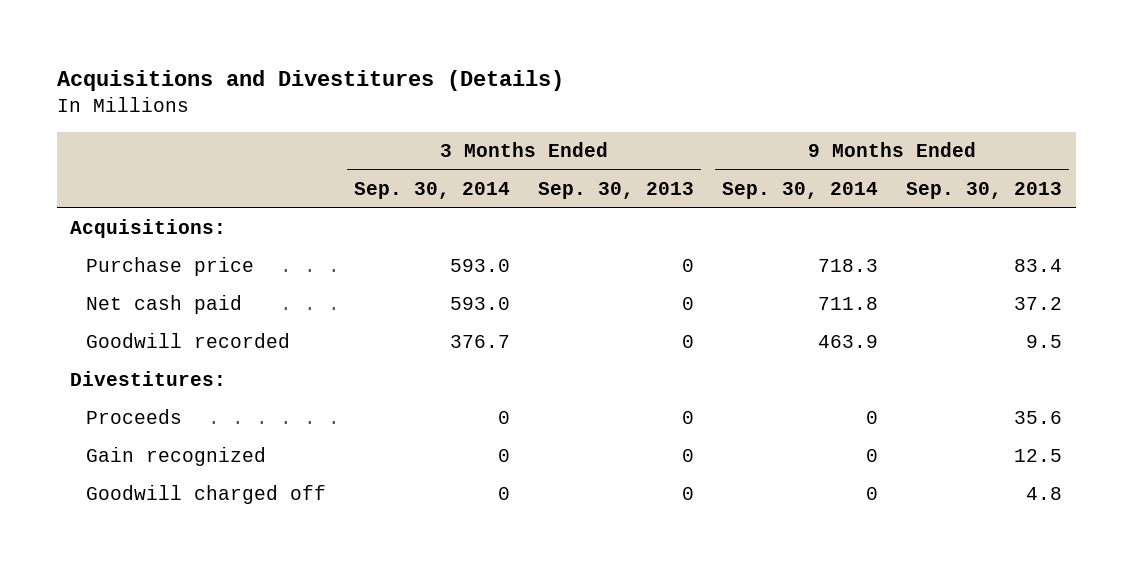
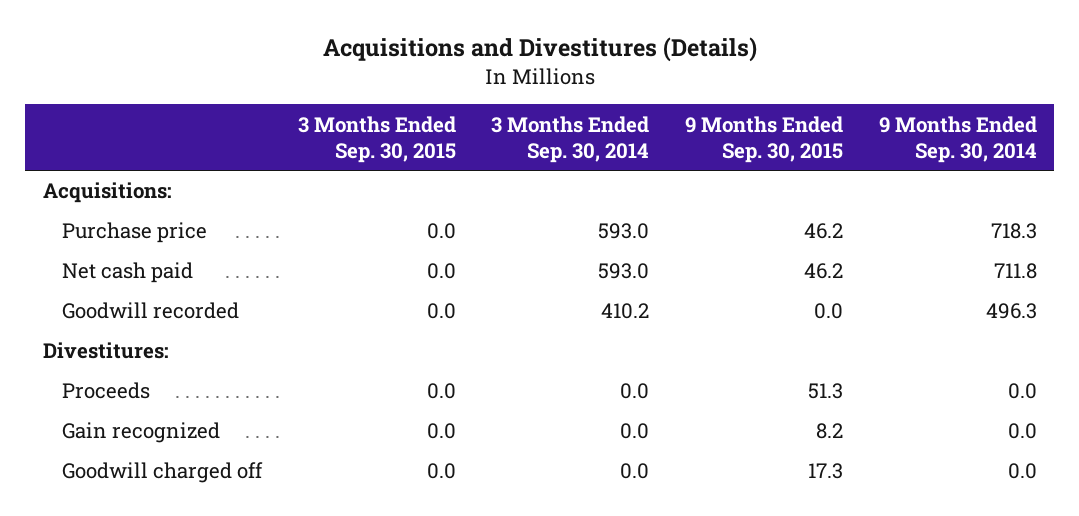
[538,181,695,199] Sep. 30, 2013 -> none
[905,181,1062,199] Sep. 30, 2013 -> none
none -> [297,115,456,163] 3 Months Ended Sep. 30, 2015
none -> [684,115,843,163] 9 Months Ended Sep. 30, 2015
[450,335,511,349] 376.7 -> [601,303,650,320] 410.2
[817,335,878,349] 463.9 -> [985,303,1037,320] 496.3
[498,411,511,425] 0 -> [620,383,650,400] 0.0
[865,411,878,425] 0 -> [1007,383,1037,400] 0.0
[498,449,511,463] 0 -> [620,423,650,440] 0.0
[865,449,878,463] 0 -> [1007,423,1037,440] 0.0
[498,487,511,501] 0 -> [620,463,650,480] 0.0
[865,487,878,501] 0 -> [1007,463,1037,480] 0.0

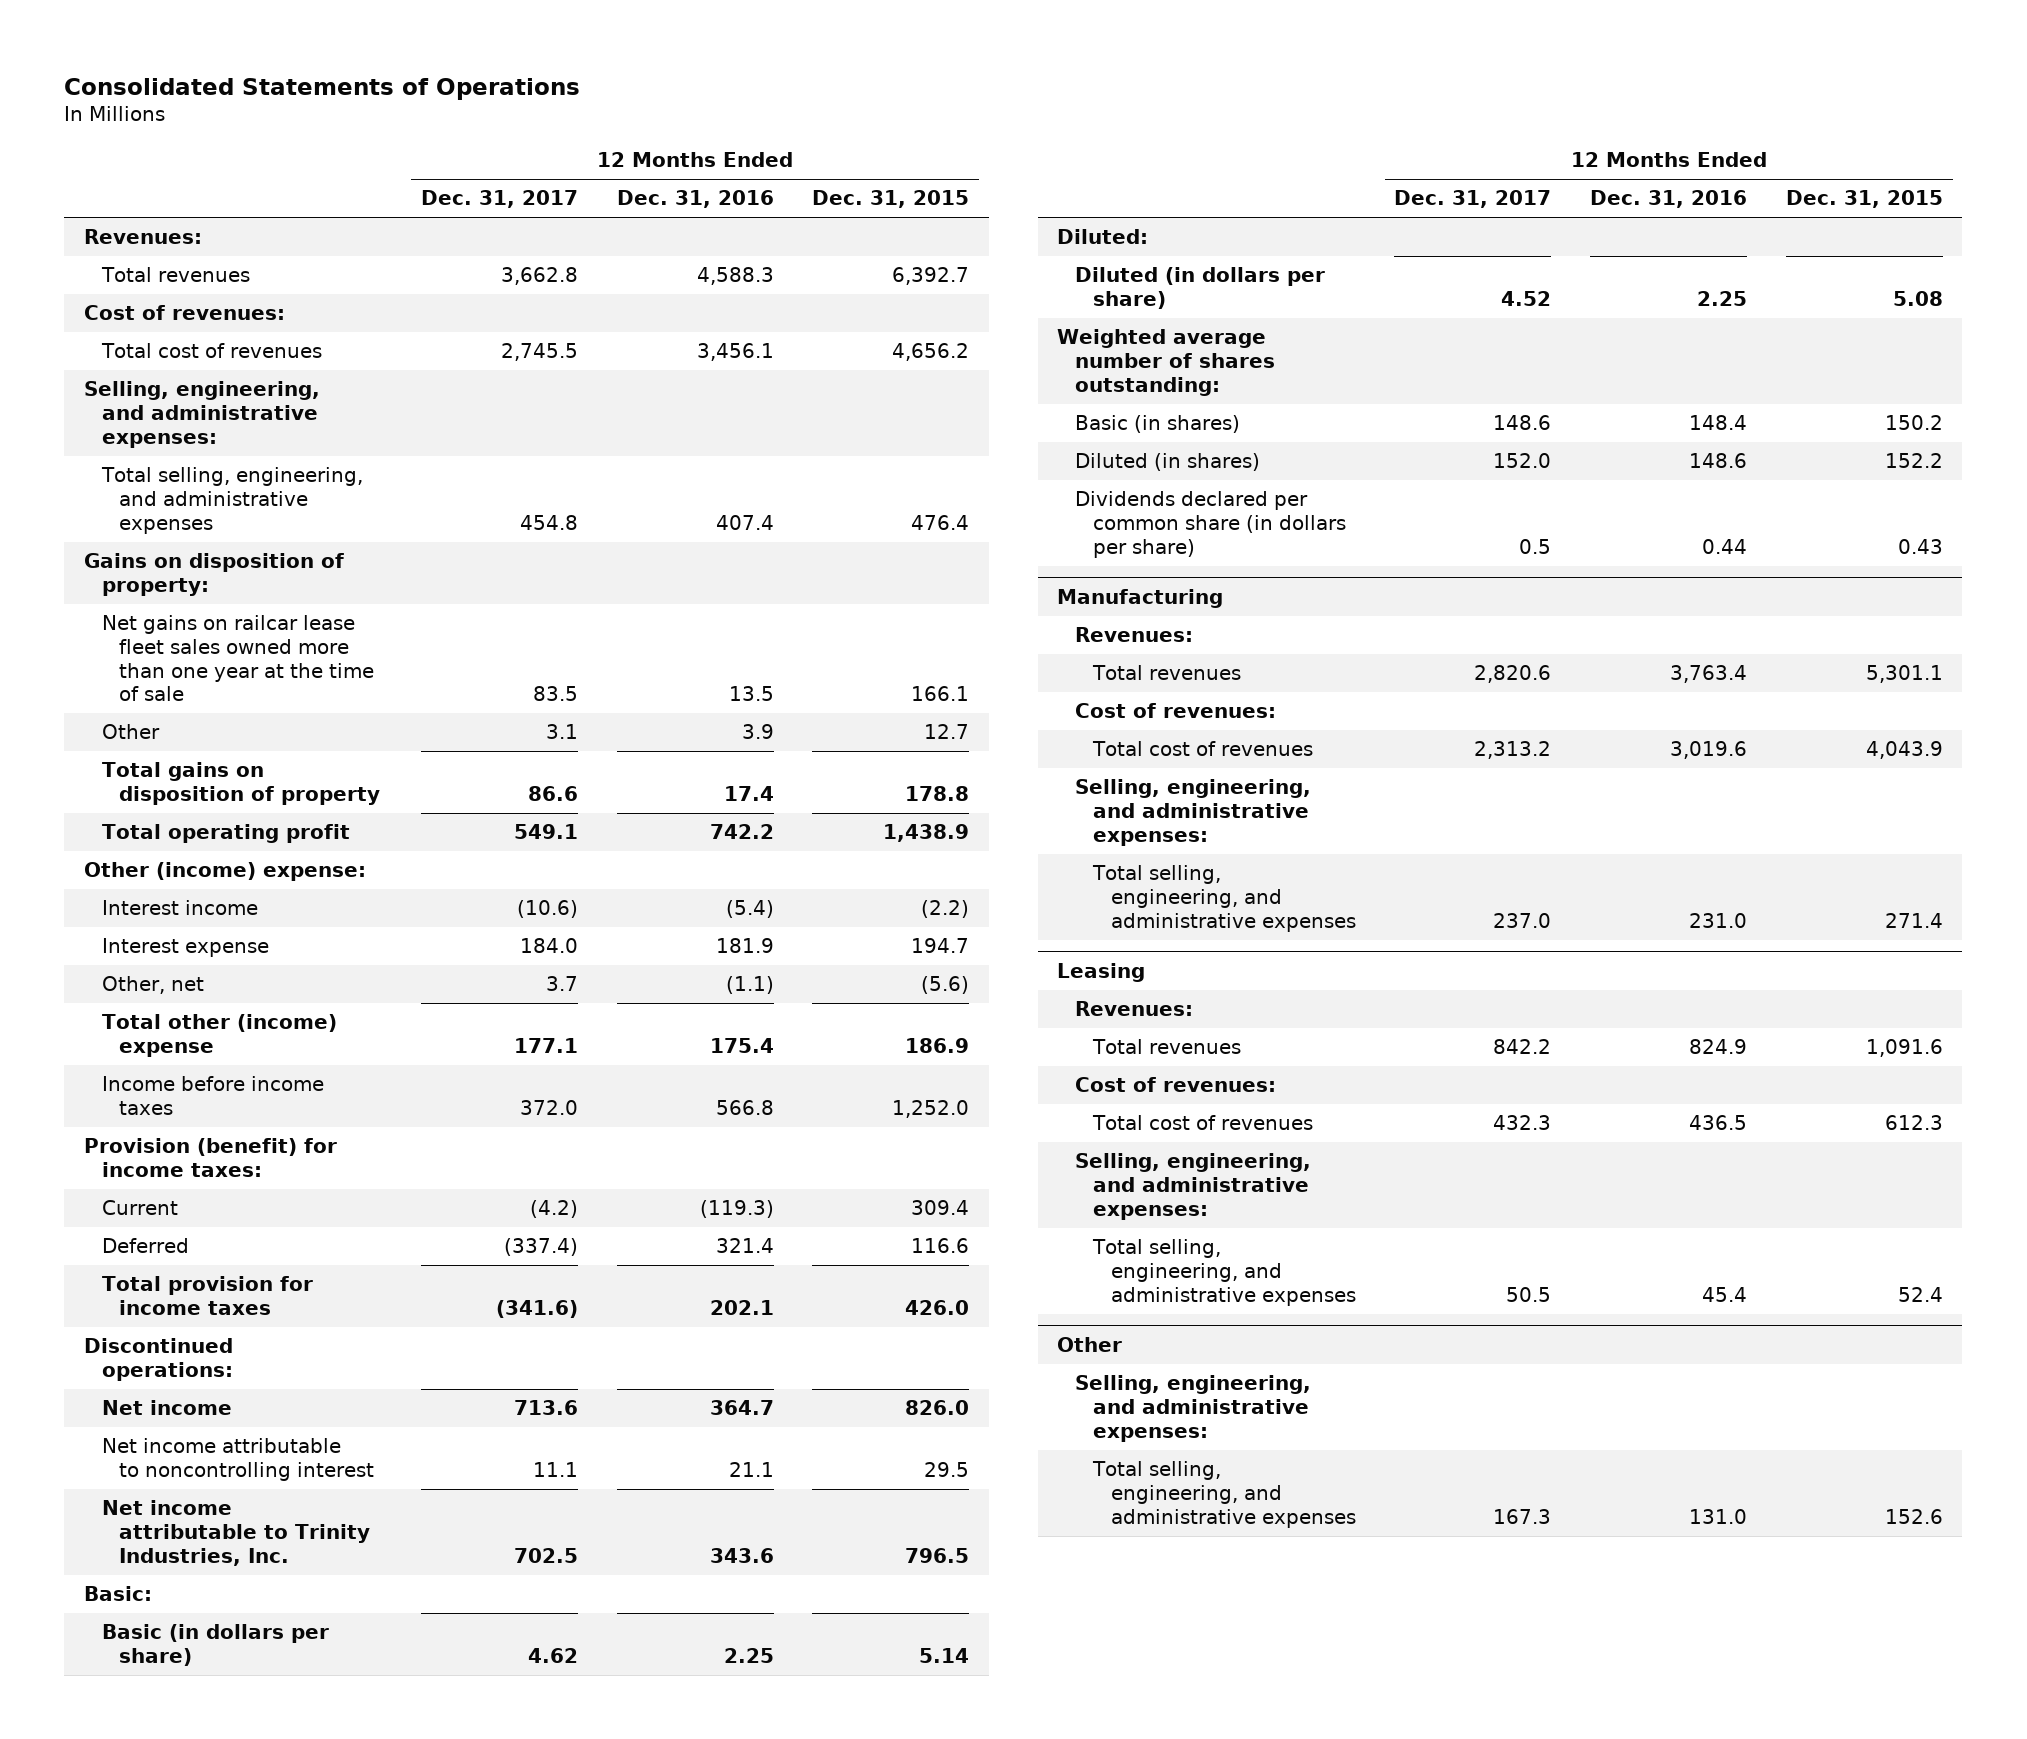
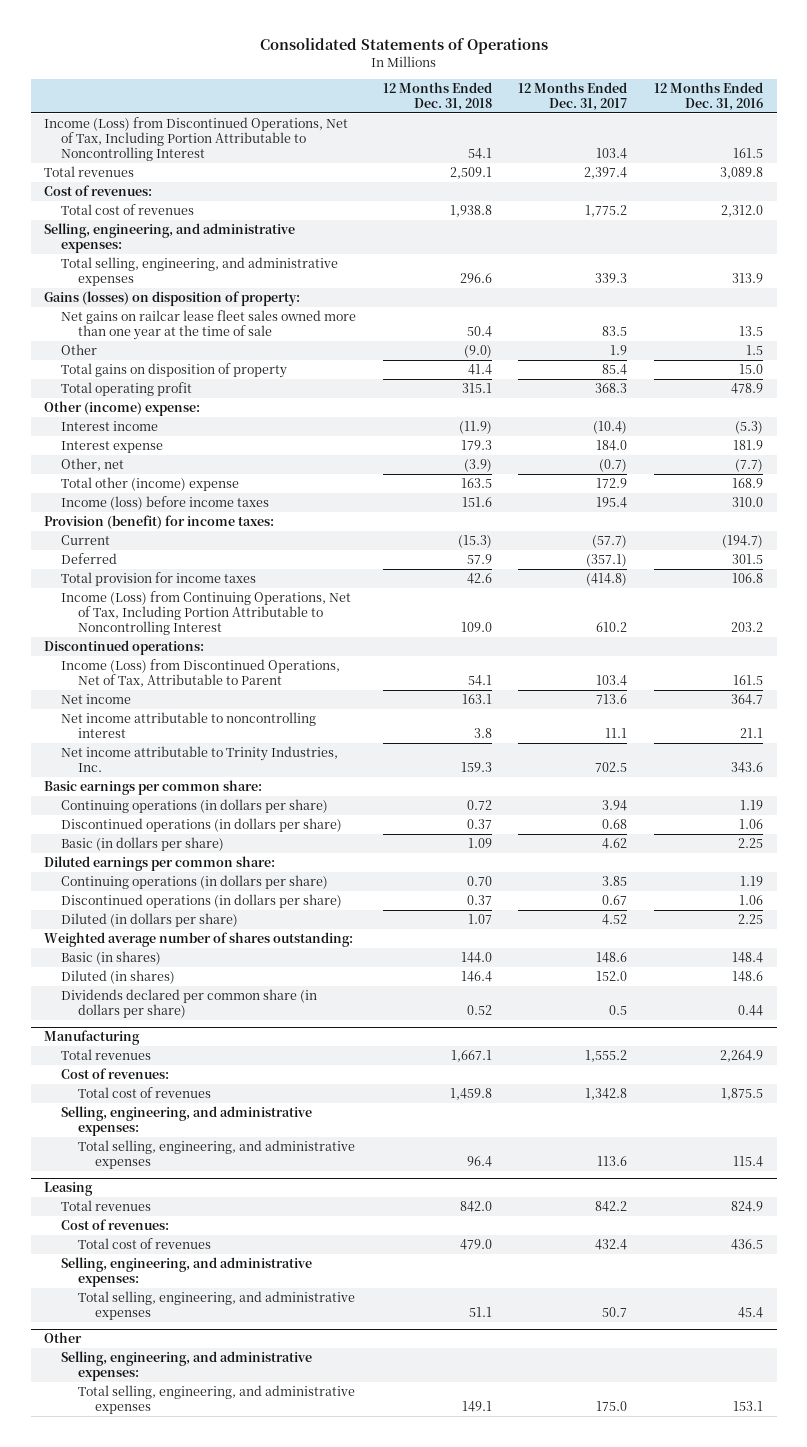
[812,190,970,209] Dec. 31, 2015 -> none
none -> [382,81,492,111] 12 Months Ended Dec. 31, 2018
[83,229,202,245] Revenues: -> none
none -> [43,116,348,162] Income (Loss) from Discontinued Operations, Net of Tax, Including Portion Attributable to Noncontrolling Interest
[500,267,578,286] 3,662.8 -> [584,166,628,179] 2,397.4
[696,267,774,286] 4,588.3 -> [720,166,764,179] 3,089.8
[500,343,578,362] 2,745.5 -> [585,204,628,217] 1,775.2
[696,343,774,362] 3,456.1 -> [721,204,764,217] 2,312.0
[519,514,578,530] 454.8 -> [595,273,628,284] 339.3
[715,514,774,530] 407.4 -> [732,273,764,284] 313.9
[83,553,344,596] Gains on disposition of property: -> [43,290,300,306] Gains (losses) on disposition of property:
[545,724,578,740] 3.1 -> [610,344,628,355] 1.9
[741,724,774,740] 3.9 -> [746,344,764,355] 1.5
[527,785,578,801] 86.6 -> [602,363,628,375] 85.4
[723,785,774,801] 17.4 -> [739,363,764,374] 15.0
[513,824,578,840] 549.1 -> [595,382,628,393] 368.3
[709,824,774,840] 742.2 -> [731,382,764,394] 478.9
[516,900,578,919] (10.6) -> [593,420,628,434] (10.4)
[725,900,774,919] (5.4) -> [735,420,764,434] (5.3)
[545,976,578,992] 3.7 -> [599,458,628,472] (0.7)
[725,976,774,995] (1.1) -> [735,458,764,472] (7.7)
[513,1037,578,1053] 177.1 -> [596,477,628,488] 172.9
[709,1037,774,1053] 175.4 -> [732,477,764,488] 168.9
[101,1076,324,1115] Income before income taxes -> [60,495,269,510] Income (loss) before income taxes
[519,1099,578,1115] 372.0 -> [596,496,628,508] 195.4
[715,1099,774,1115] 566.8 -> [732,496,764,507] 310.0
[529,1200,578,1219] (4.2) -> [592,534,628,548] (57.7)
[699,1200,774,1219] (119.3) -> [722,534,764,548] (194.7)
[503,1238,578,1257] (337.4) -> [586,553,628,567] (357.1)
[715,1238,774,1254] 321.4 -> [732,553,764,564] 301.5
[495,1299,578,1318] (341.6) -> [586,572,628,586] (414.8)
[709,1299,774,1315] 202.1 -> [732,572,764,583] 106.8
none -> [60,590,351,636] Income (Loss) from Continuing Operations, Net of Tax, Including Portion Attributable to Noncontrolling Interest
none -> [60,658,340,688] Income (Loss) from Discontinued Operations, Net of Tax, Attributable to Parent
[83,1586,152,1602] Basic: -> [43,779,262,795] Basic earnings per common share:
none -> [60,798,328,813] Continuing operations (in dollars per share)
none -> [60,817,342,832] Discontinued operations (in dollars per share)
[1057,229,1149,245] Diluted: -> [43,855,275,871] Diluted earnings per common share:
none -> [60,874,328,889] Continuing operations (in dollars per share)
none -> [60,893,342,908] Discontinued operations (in dollars per share)
[1074,627,1193,643] Revenues: -> none
[1474,665,1552,684] 2,820.6 -> [585,1049,628,1062] 1,555.2
[1670,665,1748,684] 3,763.4 -> [720,1049,764,1062] 2,264.9
[1474,741,1552,760] 2,313.2 -> [585,1087,628,1100] 1,342.8
[1670,741,1748,760] 3,019.6 -> [721,1087,764,1100] 1,875.5
[1493,912,1552,928] 237.0 -> [597,1156,628,1167] 113.6
[1689,912,1748,928] 231.0 -> [733,1156,764,1168] 115.4
[1074,1001,1193,1017] Revenues: -> none
[1493,1115,1552,1131] 432.3 -> [595,1238,628,1250] 432.4
[1506,1286,1552,1302] 50.5 -> [602,1307,628,1318] 50.7
[1493,1508,1552,1524] 167.3 -> [596,1401,628,1412] 175.0
[1689,1508,1748,1524] 131.0 -> [733,1401,764,1412] 153.1

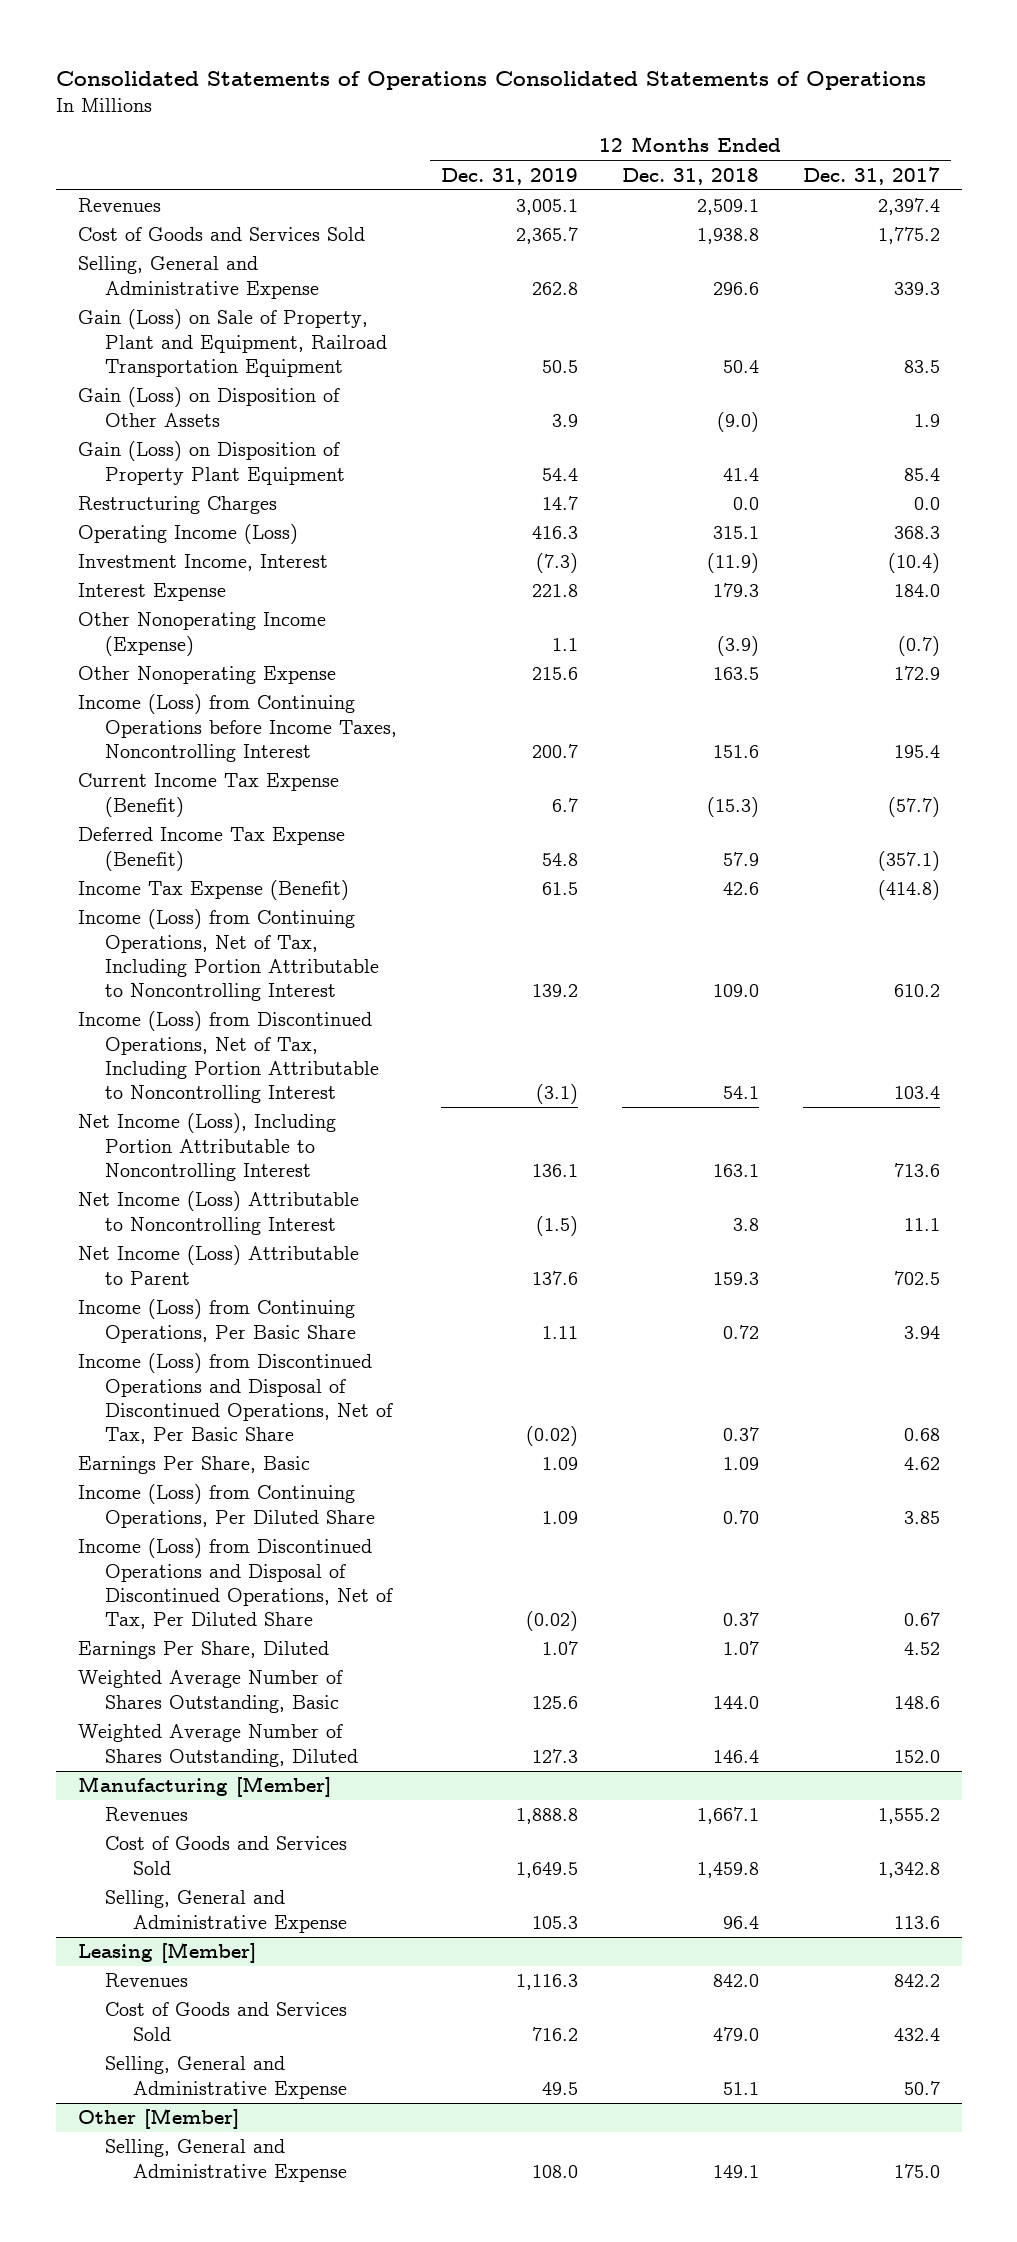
[259,37,548,54] Consolidated Statements of Operations -> [55,70,926,90] Consolidated Statements of Operations Consolidated Statements of Operations
[654,81,764,111] 12 Months Ended Dec. 31, 2016 -> none
none -> [441,167,579,185] Dec. 31, 2019
[43,184,152,196] Cost of revenues: -> none
[43,222,295,254] Selling, engineering, and administrative expenses: -> none
[43,290,300,306] Gains (losses) on disposition of property: -> none
[43,400,200,416] Other (income) expense: -> none
[43,514,274,529] Provision (benefit) for income taxes: -> none
[43,165,134,177] Total revenues -> [77,198,161,213] Revenues
[60,203,194,215] Total cost of revenues -> [77,227,365,242] Cost of Goods and Services Sold
[60,256,338,287] Total selling, engineering, and administrative expenses -> [77,256,320,299] Selling, General and Administrative Expense
[60,309,356,341] Net gains on railcar lease fleet sales owned more than one year at the time of sale -> [77,309,388,377] Gain (Loss) on Sale of Property, Plant and Equipment, Railroad Transportation Equipment
[60,343,97,355] Other -> [77,387,340,427] Gain (Loss) on Disposition of Other Assets
[60,362,287,378] Total gains on disposition of property -> [77,441,346,485] Gain (Loss) on Disposition of Property Plant Equipment
none -> [77,496,277,515] Restructuring Charges
[60,381,192,396] Total operating profit -> [77,524,298,545] Operating Income (Loss)
[60,420,158,431] Interest income -> [77,554,328,572] Investment Income, Interest
[60,440,163,453] Interest expense -> [77,583,226,602] Interest Expense
[60,457,124,471] Other, net -> [77,612,326,656] Other Nonoperating Income (Expense)
[60,476,239,491] Total other (income) expense -> [77,666,336,685] Other Nonoperating Expense
[60,495,269,510] Income (loss) before income taxes -> [77,694,398,762] Income (Loss) from Continuing Operations before Income Taxes, Noncontrolling Interest
[60,534,110,545] Current -> [77,773,339,817] Current Income Tax Expense (Benefit)
[60,552,117,564] Deferred -> [77,827,345,871] Deferred Income Tax Expense (Benefit)
[60,571,256,586] Total provision for income taxes -> [77,880,349,901] Income Tax Expense (Benefit)
[43,639,204,655] Discontinued operations: -> none
[60,658,340,688] Income (Loss) from Discontinued Operations, Net of Tax, Attributable to Parent -> none
[43,779,262,795] Basic earnings per common share: -> none
[43,855,275,871] Diluted earnings per common share: -> none
[43,931,353,947] Weighted average number of shares outstanding: -> none
[60,988,317,1019] Dividends declared per common share (in dollars per share) -> none
[60,1067,169,1079] Cost of revenues: -> none
[60,1105,312,1137] Selling, engineering, and administrative expenses: -> none
[60,1218,169,1230] Cost of revenues: -> none
[60,1256,312,1288] Selling, engineering, and administrative expenses: -> none
[60,1350,312,1382] Selling, engineering, and administrative expenses: -> none
[43,116,348,162] Income (Loss) from Discontinued Operations, Net of Tax, Including Portion Attributable to Noncontrolling Interest -> [77,1011,380,1104] Income (Loss) from Discontinued Operations, Net of Tax, Including Portion Attributable to Noncontrolling Interest
[60,693,131,704] Net income -> [77,1113,336,1181] Net Income (Loss), Including Portion Attributable to Noncontrolling Interest
[60,711,316,739] Net income attributable to noncontrolling interest -> [77,1191,359,1235] Net Income (Loss) Attributable to Noncontrolling Interest
[60,745,338,773] Net income attributable to Trinity Industries, Inc. -> [77,1245,359,1285] Net Income (Loss) Attributable to Parent
[60,798,328,813] Continuing operations (in dollars per share) -> [77,1299,357,1343] Income (Loss) from Continuing Operations, Per Basic Share
[60,817,342,832] Discontinued operations (in dollars per share) -> [77,1353,394,1445] Income (Loss) from Discontinued Operations and Disposal of Discontinued Operations, Net of Tax, Per Basic Share
[60,836,224,851] Basic (in dollars per share) -> [77,1456,310,1475] Earnings Per Share, Basic
[60,874,328,889] Continuing operations (in dollars per share) -> [77,1484,376,1528] Income (Loss) from Continuing Operations, Per Diluted Share
[60,893,342,908] Discontinued operations (in dollars per share) -> [77,1538,394,1630] Income (Loss) from Discontinued Operations and Disposal of Discontinued Operations, Net of Tax, Per Diluted Share
[60,912,238,927] Diluted (in dollars per share) -> [77,1641,329,1660] Earnings Per Share, Diluted
[60,950,161,965] Basic (in shares) -> [77,1670,343,1713] Weighted Average Number of Shares Outstanding, Basic
[60,969,175,984] Diluted (in shares) -> [77,1724,359,1767] Weighted Average Number of Shares Outstanding, Diluted
[43,1030,140,1046] Manufacturing -> [77,1776,331,1798] Manufacturing [Member]
[60,1048,151,1060] Total revenues -> [105,1807,189,1822] Revenues
[77,1086,211,1098] Total cost of revenues -> [105,1836,348,1875] Cost of Goods and Services Sold
[77,1139,355,1170] Total selling, engineering, and administrative expenses -> [105,1890,348,1933] Selling, General and Administrative Expense
[43,1182,93,1197] Leasing -> [77,1942,256,1964] Leasing [Member]
[60,1199,151,1211] Total revenues -> [105,1973,189,1988] Revenues
[77,1237,211,1249] Total cost of revenues -> [105,2002,348,2041] Cost of Goods and Services Sold
[77,1290,355,1321] Total selling, engineering, and administrative expenses -> [105,2056,348,2099] Selling, General and Administrative Expense
[43,1332,82,1344] Other -> [77,2108,239,2130] Other [Member]
[77,1384,355,1415] Total selling, engineering, and administrative expenses -> [105,2139,348,2182] Selling, General and Administrative Expense

